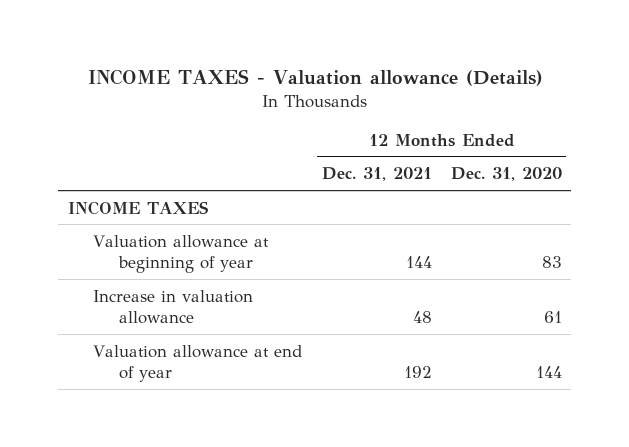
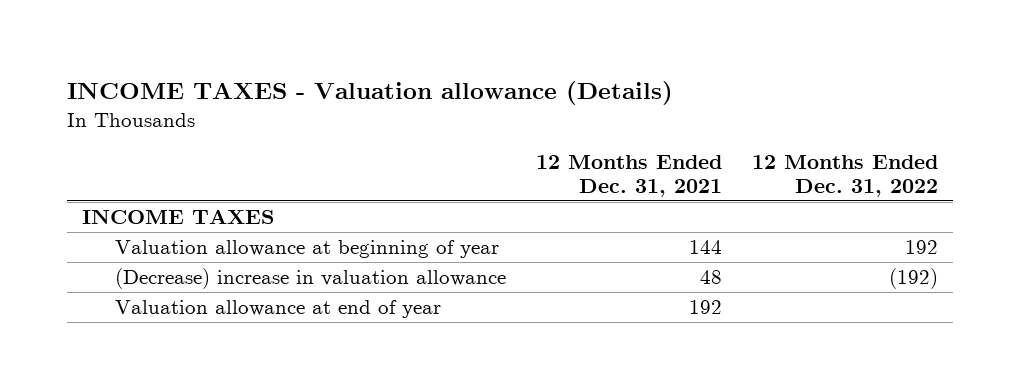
[450,167,562,182] Dec. 31, 2020 -> none
none -> [751,155,938,197] 12 Months Ended Dec. 31, 2022
[93,289,254,324] Increase in valuation allowance -> [114,268,506,290] (Decrease) increase in valuation allowance

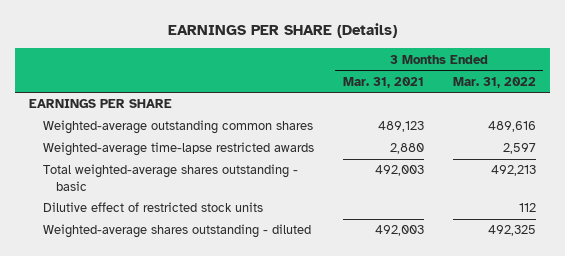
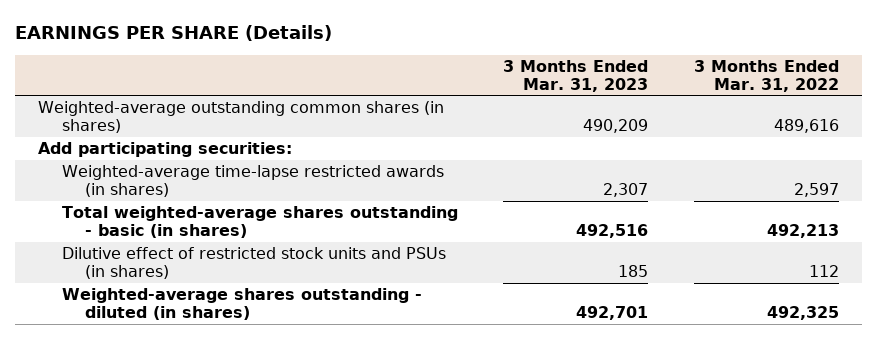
[342,76,424,88] Mar. 31, 2021 -> none
none -> [503,59,649,92] 3 Months Ended Mar. 31, 2023
[29,99,173,109] EARNINGS PER SHARE -> none
[42,120,313,135] Weighted-average outstanding common shares -> [37,101,444,134] Weighted-average outstanding common shares (in shares)
none -> [37,142,292,158] Add participating securities:
[42,142,314,157] Weighted-average time-lapse restricted awards -> [61,165,444,198] Weighted-average time-lapse restricted awards (in shares)
[42,164,298,191] Total weighted-average shares outstanding - basic -> [61,206,458,239] Total weighted-average shares outstanding - basic (in shares)
[42,202,263,213] Dilutive effect of restricted stock units -> [61,247,446,280] Dilutive effect of restricted stock units and PSUs (in shares)
[42,224,311,239] Weighted-average shares outstanding - diluted -> [61,288,422,321] Weighted-average shares outstanding - diluted (in shares)

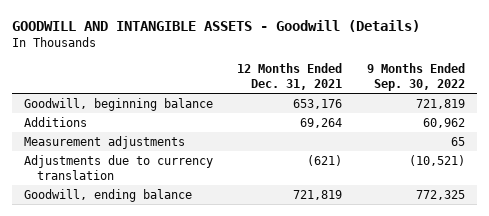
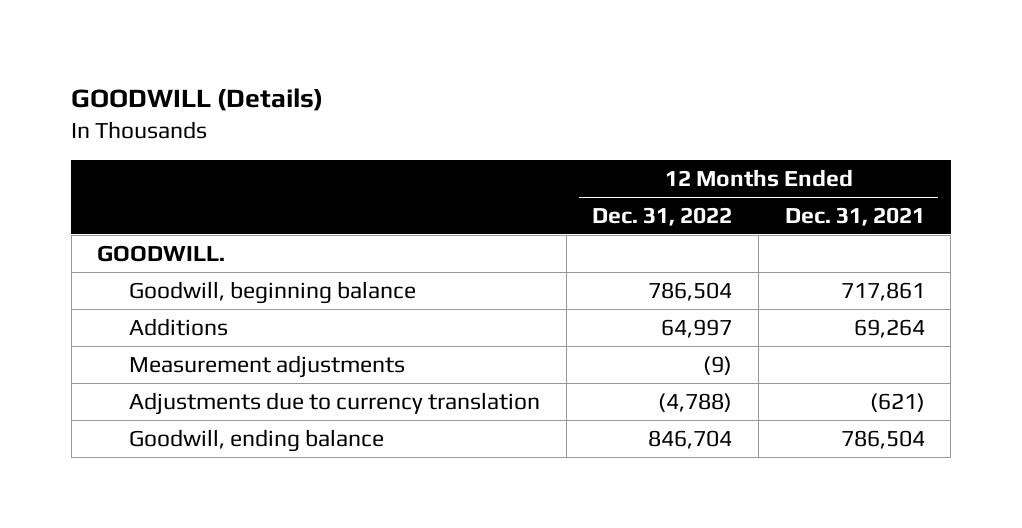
[12,19,421,32] GOODWILL AND INTANGIBLE ASSETS - Goodwill (Details) -> [71,87,324,111] GOODWILL (Details)
[366,62,465,92] 9 Months Ended Sep. 30, 2022 -> none
none -> [592,206,733,226] Dec. 31, 2022
none -> [97,244,226,262] GOODWILL.
[293,98,343,109] 653,176 -> [840,281,925,301] 717,861
[293,189,343,200] 721,819 -> [840,429,925,449] 786,504

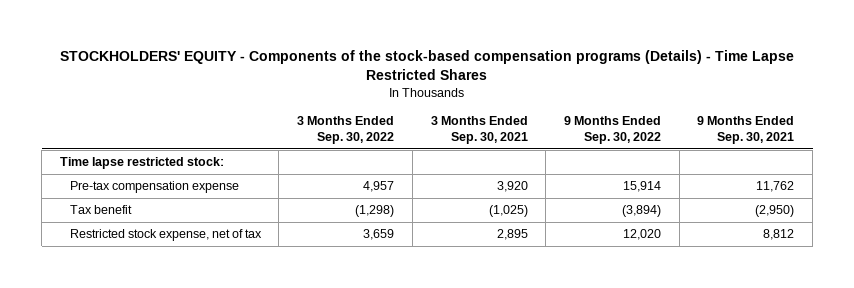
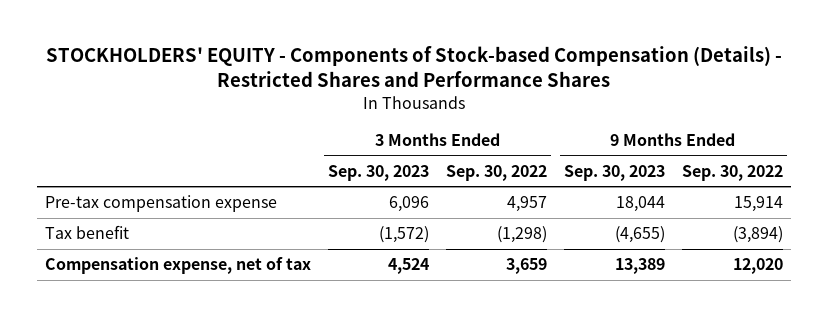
[60,49,795,80] STOCKHOLDERS' EQUITY - Components of the stock-based compensation programs (Details) - Time Lapse Restricted Shares -> [46,45,783,87] STOCKHOLDERS' EQUITY - Components of Stock-based Compensation (Details) - Restricted Shares and Performance Shares
[430,116,528,144] 3 Months Ended Sep. 30, 2021 -> none
[697,116,795,144] 9 Months Ended Sep. 30, 2021 -> none
none -> [328,164,430,181] Sep. 30, 2023
none -> [563,164,665,181] Sep. 30, 2023
[59,157,224,170] Time lapse restricted stock: -> none
[69,229,262,242] Restricted stock expense, net of tax -> [45,257,312,275] Compensation expense, net of tax

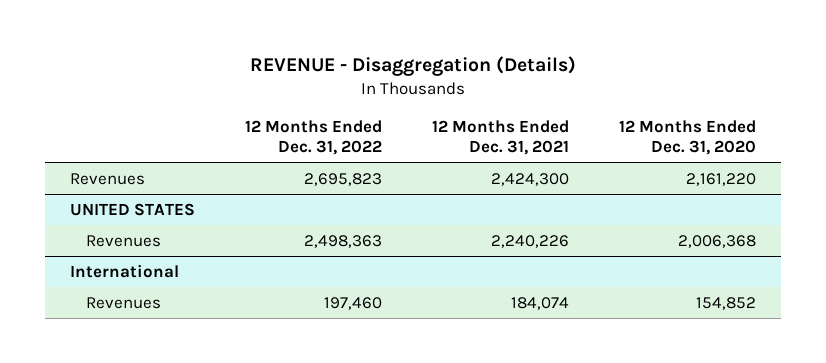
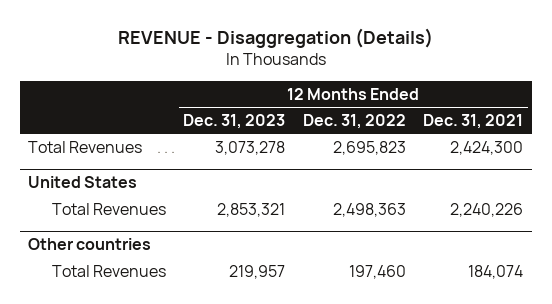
[619,119,757,155] 12 Months Ended Dec. 31, 2020 -> none
none -> [183,114,286,130] Dec. 31, 2023
[70,173,146,186] Revenues -> [28,140,143,153] Total Revenues
[70,203,196,217] UNITED STATES -> [28,176,138,189] United States
[85,235,161,248] Revenues -> [52,202,167,215] Total Revenues
[70,264,180,279] International -> [28,238,152,251] Other countries
[85,297,161,310] Revenues -> [52,264,167,277] Total Revenues

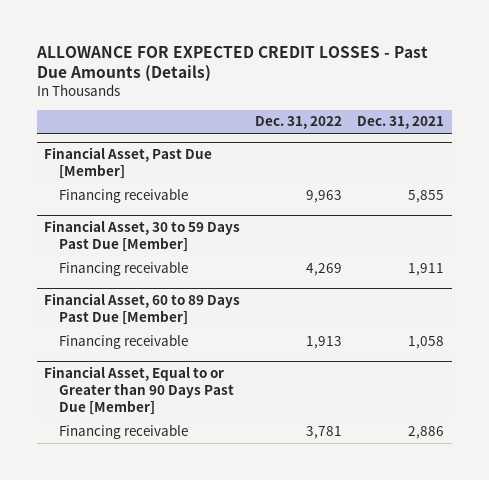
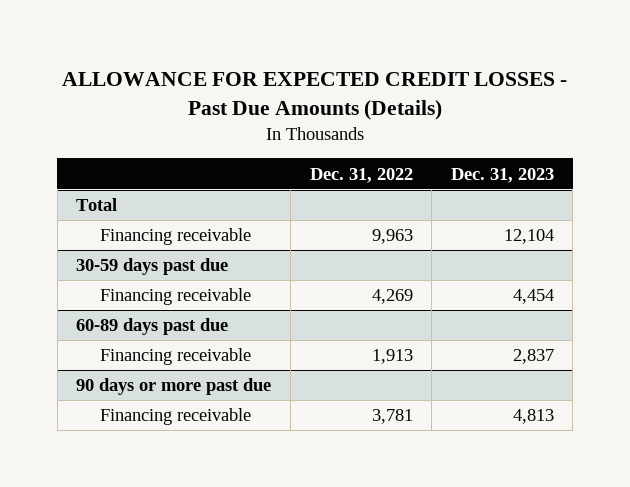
[357,116,445,130] Dec. 31, 2021 -> none
none -> [450,167,554,183] Dec. 31, 2023
[44,147,213,180] Financial Asset, Past Due [Member] -> [76,198,118,212] Total
[44,220,241,253] Financial Asset, 30 to 59 Days Past Due [Member] -> [76,258,229,276] 30-59 days past due
[44,293,241,326] Financial Asset, 60 to 89 Days Past Due [Member] -> [76,318,229,336] 60-89 days past due
[44,366,235,416] Financial Asset, Equal to or Greater than 90 Days Past Due [Member] -> [76,378,272,396] 90 days or more past due

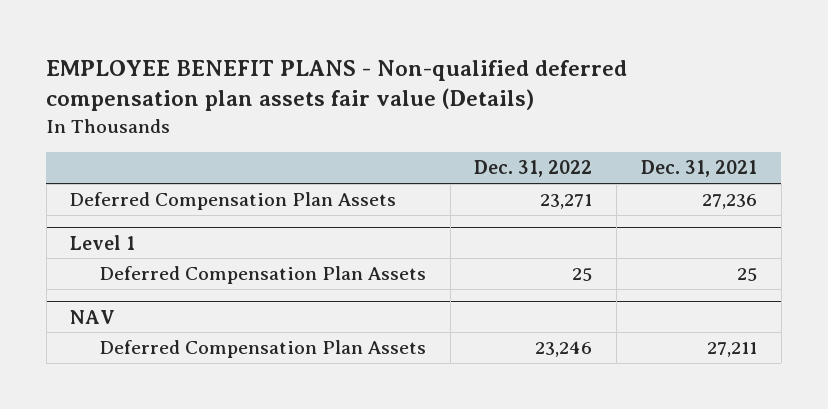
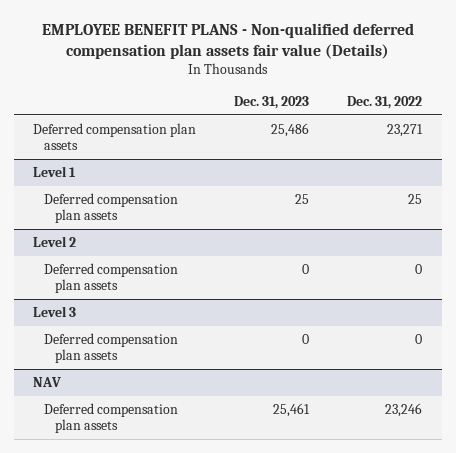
[641,160,758,178] Dec. 31, 2021 -> none
none -> [234,95,310,109] Dec. 31, 2023
[70,192,397,211] Deferred Compensation Plan Assets -> [33,123,197,151] Deferred compensation plan assets
[99,266,426,285] Deferred Compensation Plan Assets -> [43,193,178,224] Deferred compensation plan assets
none -> [33,236,77,248] Level 2
none -> [43,263,178,294] Deferred compensation plan assets
none -> [33,306,77,318] Level 3
none -> [43,333,178,364] Deferred compensation plan assets
[99,340,426,359] Deferred Compensation Plan Assets -> [43,403,178,434] Deferred compensation plan assets

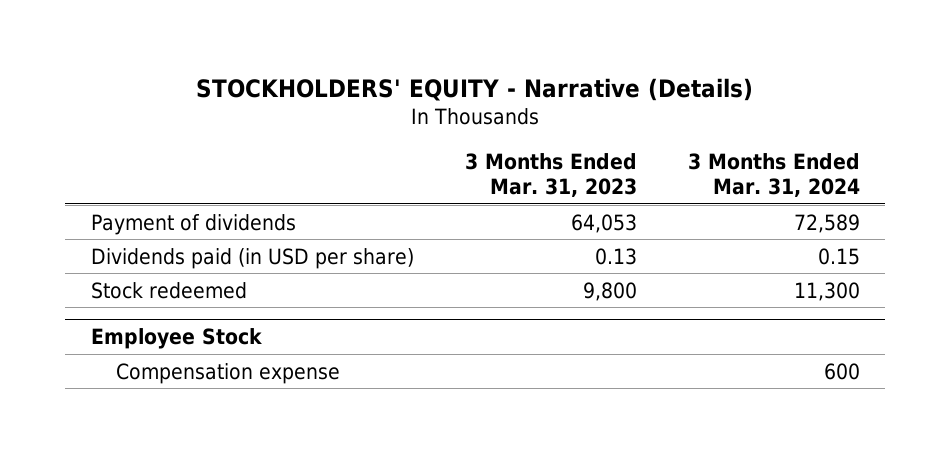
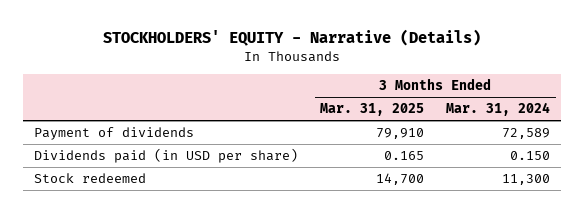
[464,153,637,197] 3 Months Ended Mar. 31, 2023 -> none
none -> [320,103,425,117] Mar. 31, 2025
[817,247,860,265] 0.15 -> [510,151,551,161] 0.150
[90,328,262,350] Employee Stock -> none
[115,362,340,384] Compensation expense -> none

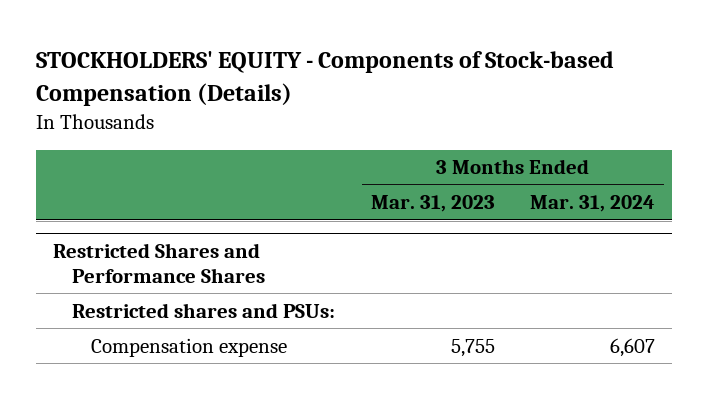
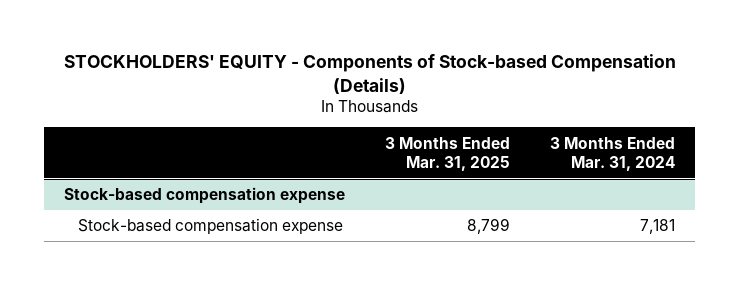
[370,195,495,213] Mar. 31, 2023 -> none
none -> [385,136,511,171] 3 Months Ended Mar. 31, 2025
[72,302,336,318] Restricted shares and PSUs: -> none
[53,242,266,283] Restricted Shares and Performance Shares -> [64,187,346,205] Stock-based compensation expense
[91,337,288,357] Compensation expense -> [78,218,344,235] Stock-based compensation expense
[609,337,655,357] 6,607 -> [640,219,676,235] 7,181

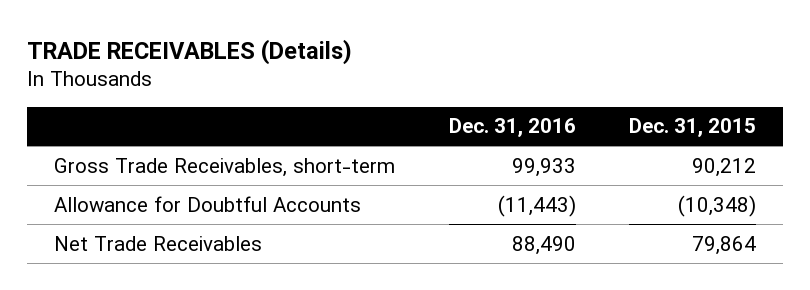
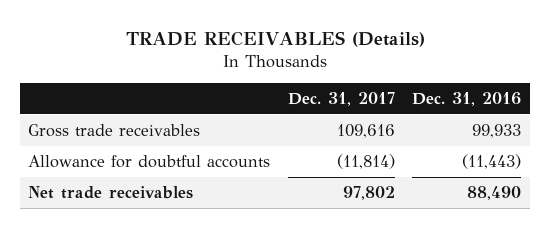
[629,118,757,138] Dec. 31, 2015 -> none
none -> [287,92,395,107] Dec. 31, 2017
[54,157,396,177] Gross Trade Receivables, short-term -> [28,124,201,138] Gross trade receivables
[54,195,362,212] Allowance for Doubtful Accounts -> [28,155,271,169] Allowance for doubtful accounts
[54,235,263,251] Net Trade Receivables -> [28,186,194,200] Net trade receivables

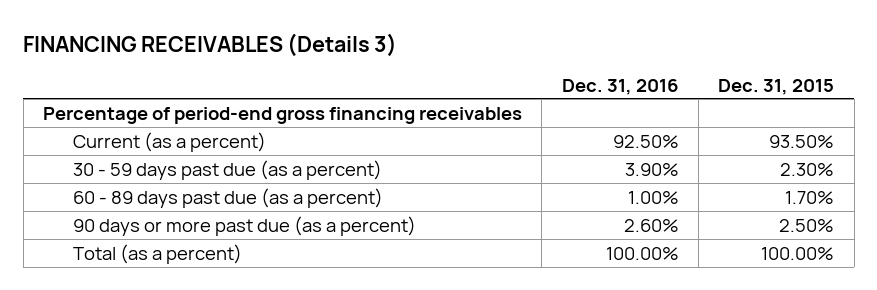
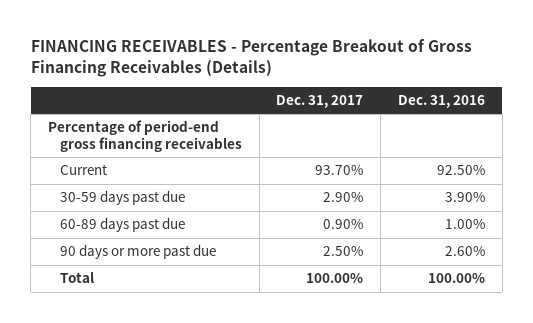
[23,33,398,58] FINANCING RECEIVABLES (Details 3) -> [30,38,472,77] FINANCING RECEIVABLES - Percentage Breakout of Gross Financing Receivables (Details)
[718,78,835,95] Dec. 31, 2015 -> none
none -> [276,94,364,108] Dec. 31, 2017
[72,131,266,152] Current (as a percent) -> [59,164,107,176] Current
[72,159,382,180] 30 - 59 days past due (as a percent) -> [59,190,185,206] 30-59 days past due
[72,187,383,208] 60 - 89 days past due (as a percent) -> [59,217,185,233] 60-89 days past due
[72,215,416,236] 90 days or more past due (as a percent) -> [59,244,216,260] 90 days or more past due
[72,243,242,264] Total (as a percent) -> [59,272,94,284] Total

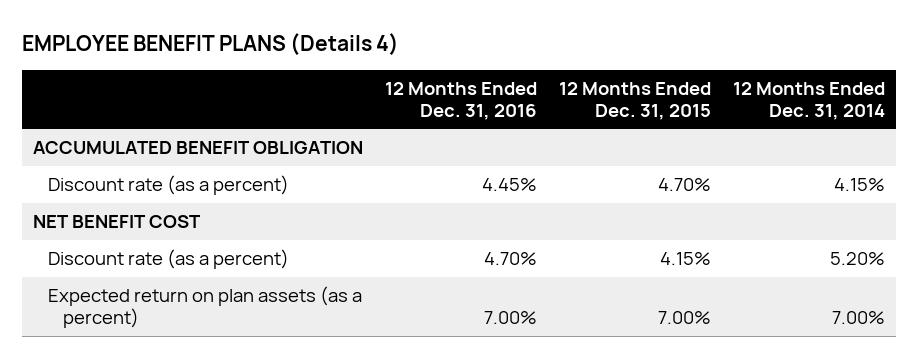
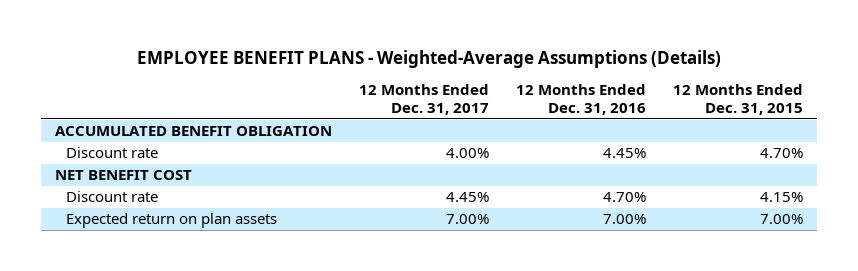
[22,33,400,56] EMPLOYEE BENEFIT PLANS (Details 4) -> [136,50,721,69] EMPLOYEE BENEFIT PLANS - Weighted-Average Assumptions (Details)
[733,81,886,120] 12 Months Ended Dec. 31, 2014 -> none
none -> [358,84,489,116] 12 Months Ended Dec. 31, 2017
[48,175,290,196] Discount rate (as a percent) -> [66,147,159,159] Discount rate
[48,249,290,270] Discount rate (as a percent) -> [66,191,159,203] Discount rate
[48,286,363,328] Expected return on plan assets (as a percent) -> [66,213,278,229] Expected return on plan assets

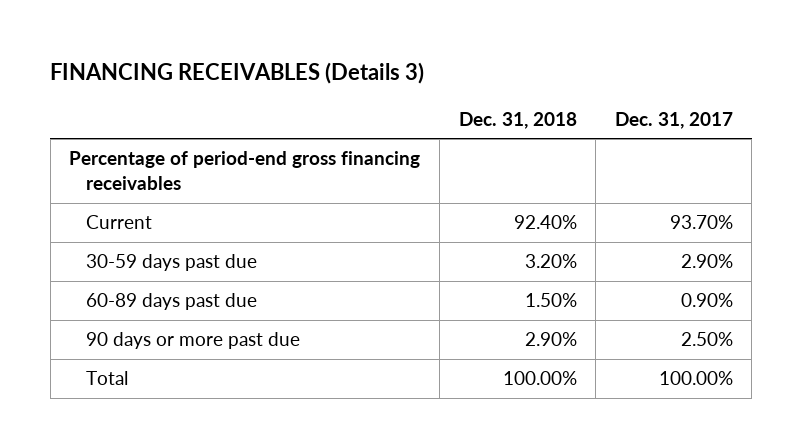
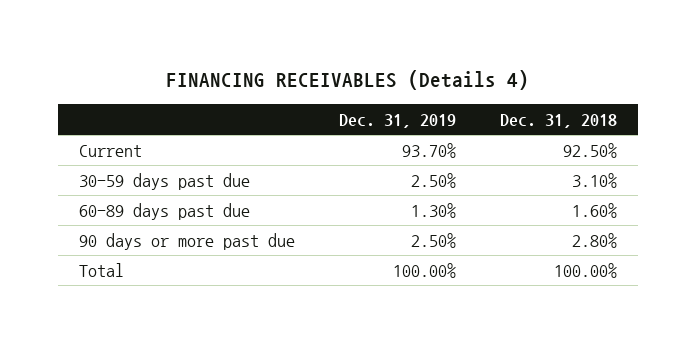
[50,62,425,85] FINANCING RECEIVABLES (Details 3) -> [166,69,530,90] FINANCING RECEIVABLES (Details 4)
[614,111,733,129] Dec. 31, 2017 -> none
none -> [339,113,457,128] Dec. 31, 2019
[69,151,421,191] Percentage of period-end gross financing receivables -> none
[513,215,577,230] 92.40% -> [562,142,617,158] 92.50%
[524,254,577,269] 3.20% -> [571,172,617,188] 3.10%
[524,293,577,308] 1.50% -> [571,202,617,218] 1.60%
[524,332,577,347] 2.90% -> [571,232,617,248] 2.80%

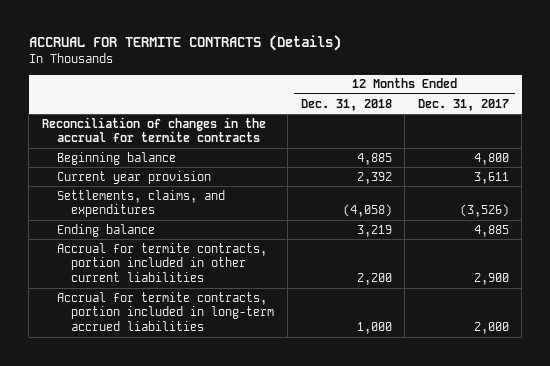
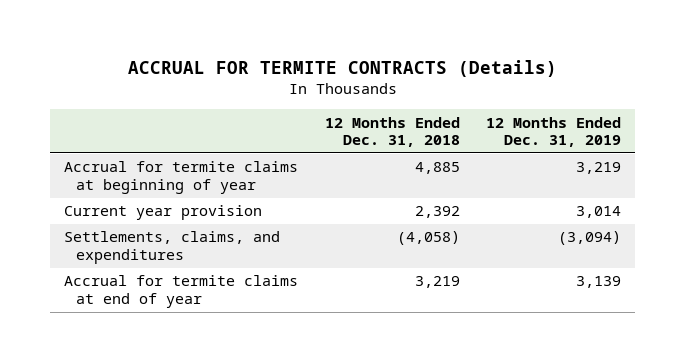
[417,98,509,111] Dec. 31, 2017 -> none
none -> [486,116,622,148] 12 Months Ended Dec. 31, 2019
[41,116,266,143] Reconciliation of changes in the accrual for termite contracts -> none
[56,151,176,165] Beginning balance -> [63,161,298,194] Accrual for termite claims at beginning of year
[56,242,267,283] Accrual for termite contracts, portion included in other current liabilities -> none
[56,291,275,332] Accrual for termite contracts, portion included in long-term accrued liabilities -> none
[56,223,155,237] Ending balance -> [63,275,298,308] Accrual for termite claims at end of year

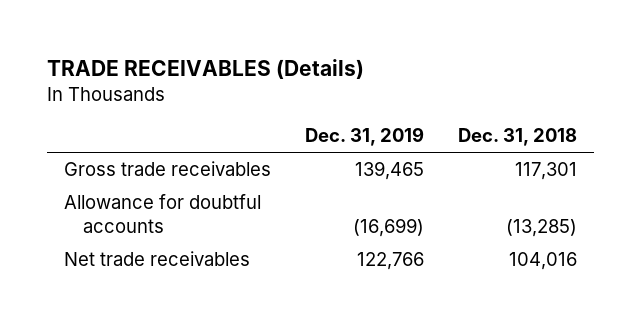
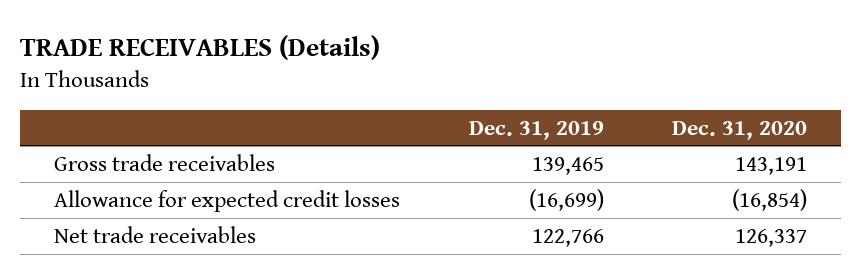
[458,128,578,147] Dec. 31, 2018 -> none
none -> [671,120,807,140] Dec. 31, 2020
[64,194,262,233] Allowance for doubtful accounts -> [54,189,401,212] Allowance for expected credit losses

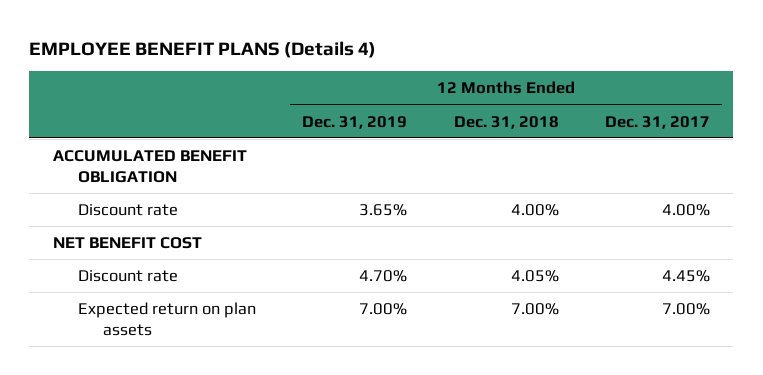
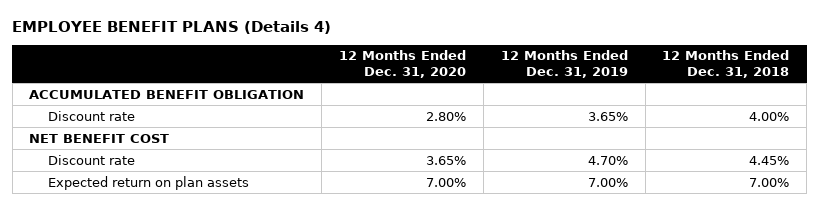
[605,115,711,129] Dec. 31, 2017 -> none
none -> [339,50,467,79] 12 Months Ended Dec. 31, 2020
[510,269,559,282] 4.05% -> [749,155,790,165] 4.45%

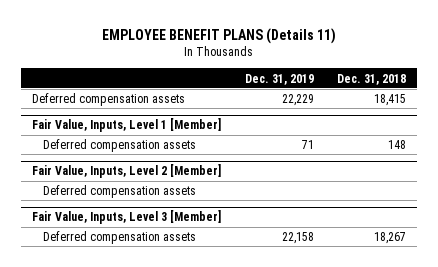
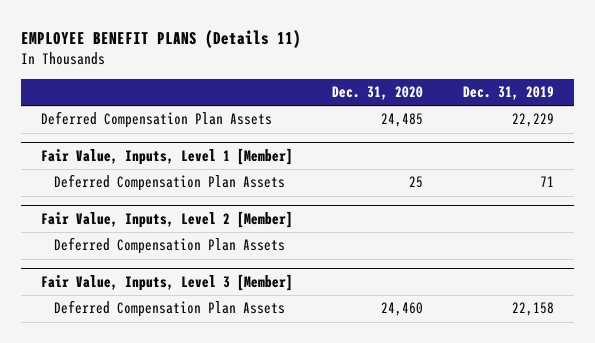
[336,73,406,85] Dec. 31, 2018 -> none
none -> [332,86,424,101] Dec. 31, 2020
[32,93,186,107] Deferred compensation assets -> [40,111,272,129] Deferred Compensation Plan Assets
[43,139,197,153] Deferred compensation assets -> [54,174,286,192] Deferred Compensation Plan Assets
[43,185,197,199] Deferred compensation assets -> [54,237,286,255] Deferred Compensation Plan Assets
[43,231,197,245] Deferred compensation assets -> [54,300,286,318] Deferred Compensation Plan Assets

